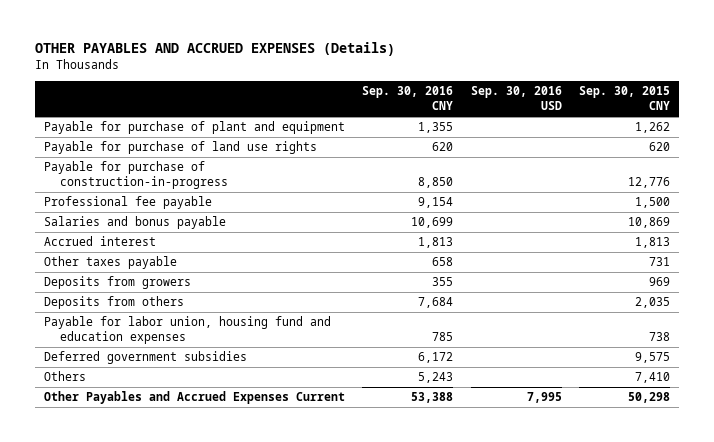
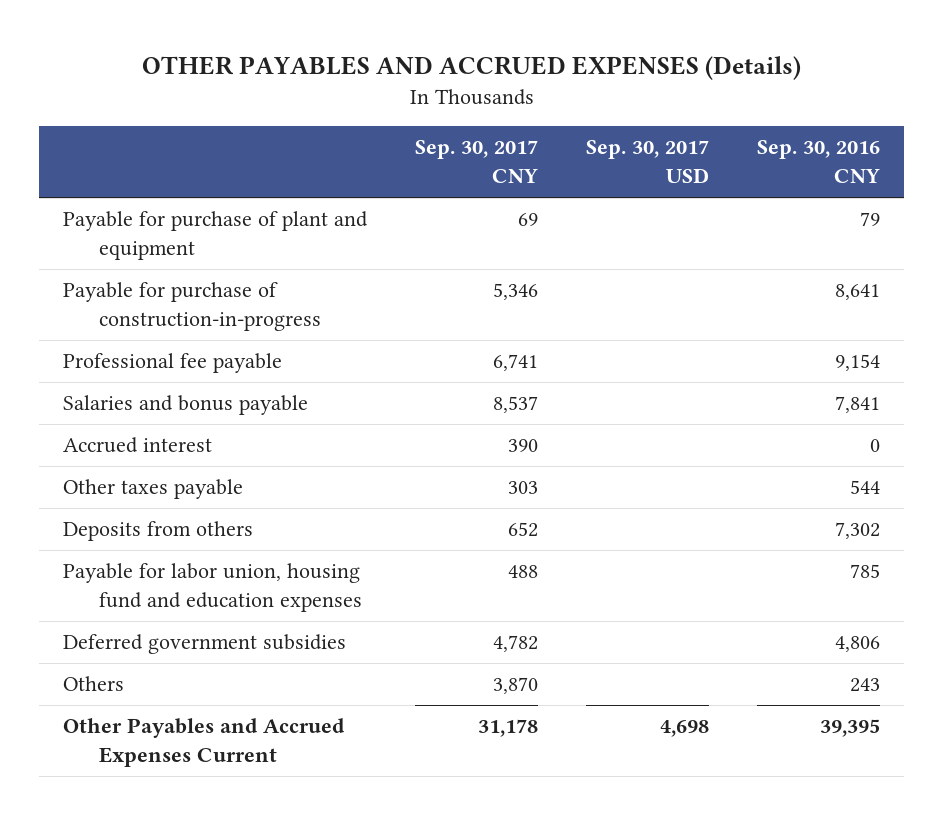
[470,86,562,111] Sep. 30, 2016 USD -> none
[579,86,671,111] Sep. 30, 2015 CNY -> none
none -> [415,140,539,184] Sep. 30, 2017 CNY
none -> [586,140,710,184] Sep. 30, 2017 USD
[43,141,317,155] Payable for purchase of land use rights -> none
[418,122,454,134] 1,355 -> [860,212,881,227] 79
[418,177,454,189] 8,850 -> [835,284,881,301] 8,641
[43,276,191,290] Deposits from growers -> none
[411,217,454,229] 10,699 -> [835,396,881,414] 7,841
[418,237,454,249] 1,813 -> [870,439,881,453] 0
[432,257,454,267] 658 -> [850,480,881,495] 544
[418,297,454,309] 7,684 -> [835,522,881,540] 7,302
[418,352,454,364] 6,172 -> [835,636,881,653] 4,806
[418,372,454,384] 5,243 -> [850,678,881,693] 243
[411,392,454,404] 53,388 -> [820,719,881,738] 39,395

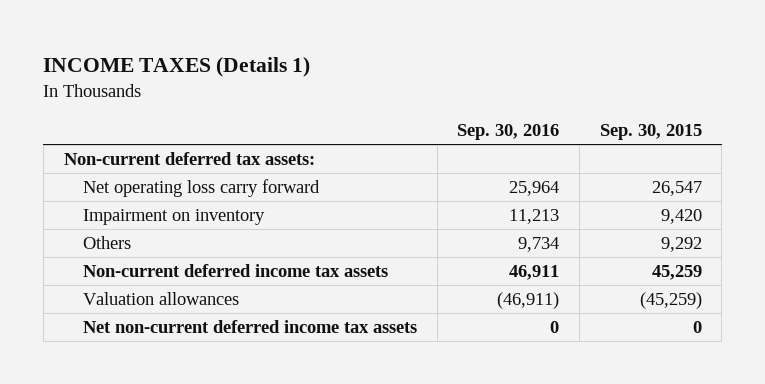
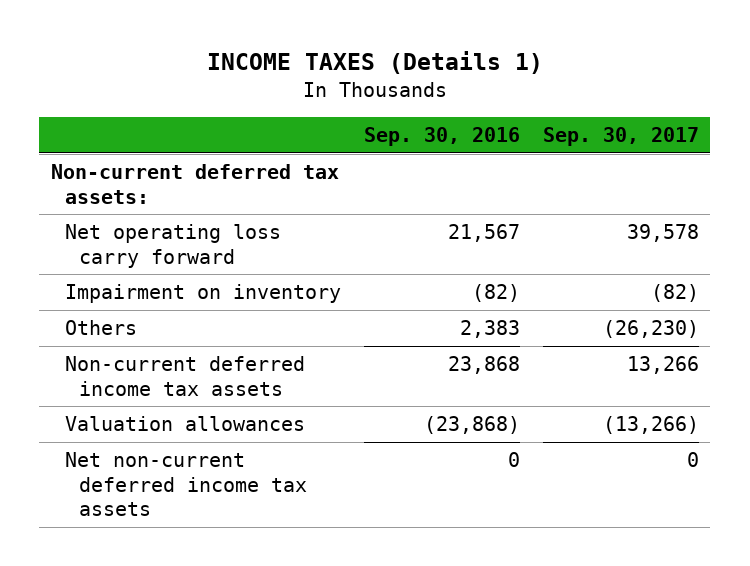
[599,124,702,141] Sep. 30, 2015 -> none
none -> [543,127,700,147] Sep. 30, 2017
[509,181,560,197] 25,964 -> [448,224,521,243] 21,567
[509,209,560,225] 11,213 -> [472,284,521,303] (82)
[518,237,560,253] 9,734 -> [460,320,521,339] 2,383
[509,265,560,281] 46,911 -> [448,356,521,375] 23,868
[497,292,560,310] (46,911) -> [424,416,521,435] (23,868)

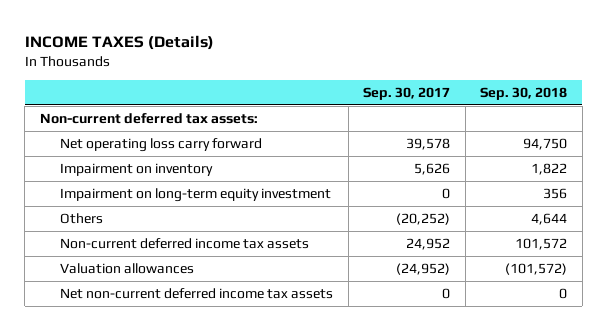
[206,51,543,75] INCOME TAXES (Details 1) -> [24,34,214,50] INCOME TAXES (Details)
[364,127,521,147] Sep. 30, 2016 -> none
none -> [480,86,568,100] Sep. 30, 2018
[651,284,700,303] (82) -> [414,163,451,176] 5,626
none -> [60,188,332,203] Impairment on long-term equity investment
[603,320,700,339] (26,230) -> [396,213,451,226] (20,252)
[627,356,700,375] 13,266 -> [406,238,451,251] 24,952
[603,416,700,435] (13,266) -> [396,263,451,276] (24,952)

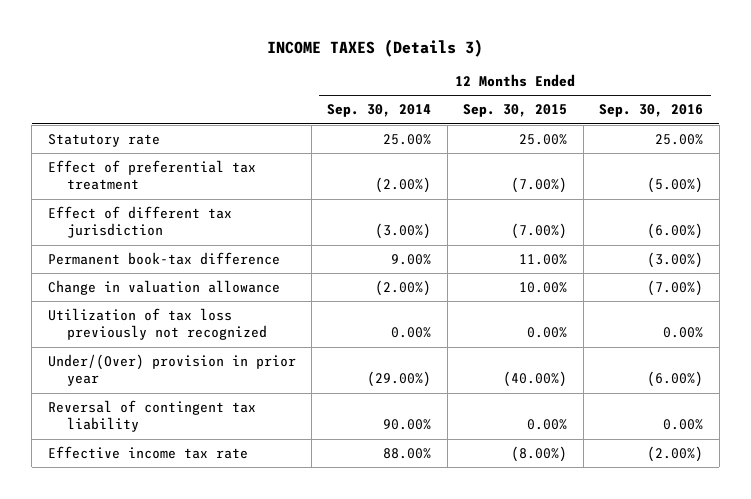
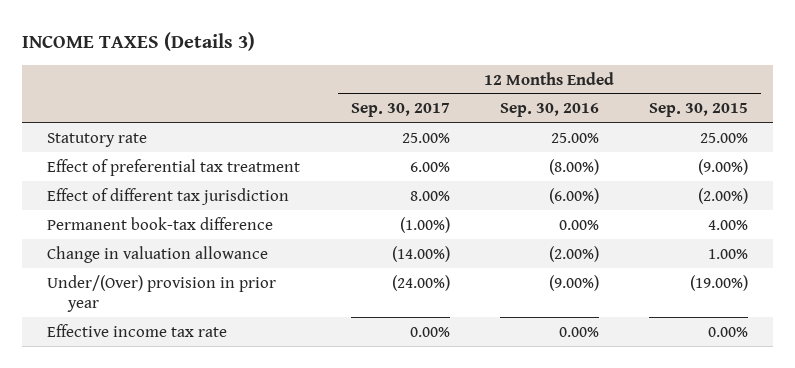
[327,104,432,118] Sep. 30, 2014 -> none
none -> [350,103,450,118] Sep. 30, 2017
[47,308,268,341] Utilization of tax loss previously not recognized -> none
[47,400,256,433] Reversal of contingent tax liability -> none
[511,177,568,194] (7.00%) -> [698,158,749,175] (9.00%)
[647,177,704,194] (5.00%) -> [548,158,599,175] (8.00%)
[511,223,568,240] (7.00%) -> [698,187,749,204] (2.00%)
[519,254,568,266] 11.00% -> [708,219,749,230] 4.00%
[647,252,704,269] (3.00%) -> [558,219,599,230] 0.00%
[519,282,568,294] 10.00% -> [708,248,749,259] 1.00%
[647,280,704,297] (7.00%) -> [548,245,599,262] (2.00%)
[503,371,568,388] (40.00%) -> [690,274,749,291] (19.00%)
[647,371,704,388] (6.00%) -> [548,274,599,291] (9.00%)
[511,446,568,463] (8.00%) -> [708,326,749,337] 0.00%
[647,446,704,463] (2.00%) -> [558,326,599,337] 0.00%

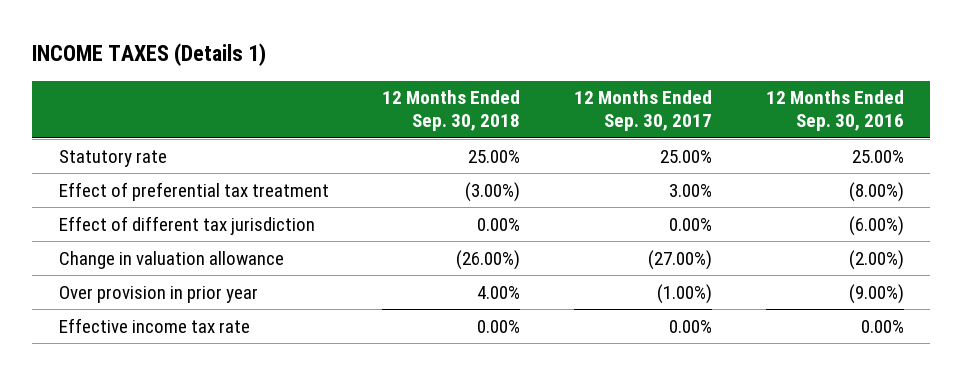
[22,32,256,52] INCOME TAXES (Details 3) -> [31,43,266,67] INCOME TAXES (Details 1)
[649,103,749,118] Sep. 30, 2015 -> none
none -> [382,90,521,132] 12 Months Ended Sep. 30, 2018
[47,216,274,230] Permanent book-tax difference -> none
[409,161,450,172] 6.00% -> [669,183,713,197] 3.00%
[409,190,450,201] 8.00% -> [669,217,713,231] 0.00%
[391,245,450,262] (14.00%) -> [648,249,713,270] (27.00%)
[47,274,277,313] Under/(Over) provision in prior year -> [58,285,258,303] Over provision in prior year
[391,274,450,291] (24.00%) -> [657,283,713,304] (1.00%)

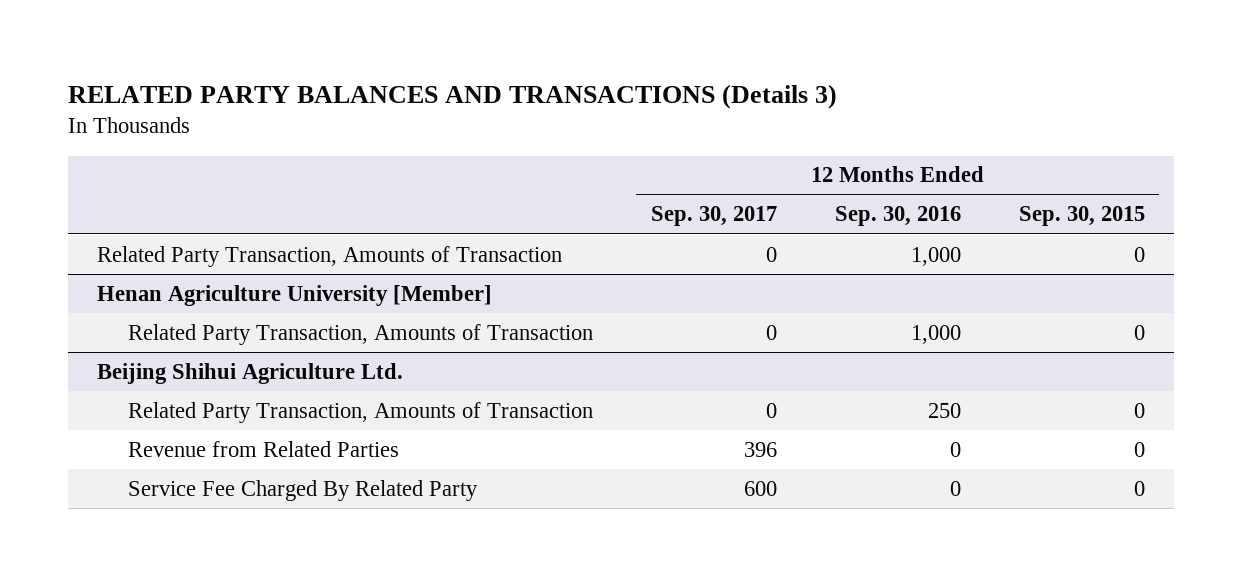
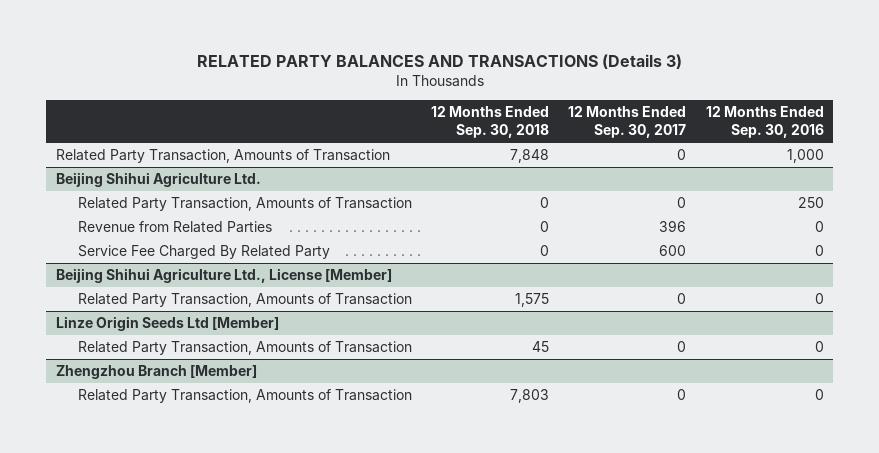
[1018,206,1145,227] Sep. 30, 2015 -> none
none -> [431,106,550,139] 12 Months Ended Sep. 30, 2018
[96,284,492,306] Henan Agriculture University [Member] -> none
[127,323,593,345] Related Party Transaction, Amounts of Transaction -> none
none -> [55,268,392,284] Beijing Shihui Agriculture Ltd., License [Member]
none -> [77,293,412,308] Related Party Transaction, Amounts of Transaction
none -> [55,316,279,332] Linze Origin Seeds Ltd [Member]
none -> [77,341,412,356] Related Party Transaction, Amounts of Transaction
none -> [55,365,257,380] Zhengzhou Branch [Member]
none -> [77,389,412,404] Related Party Transaction, Amounts of Transaction

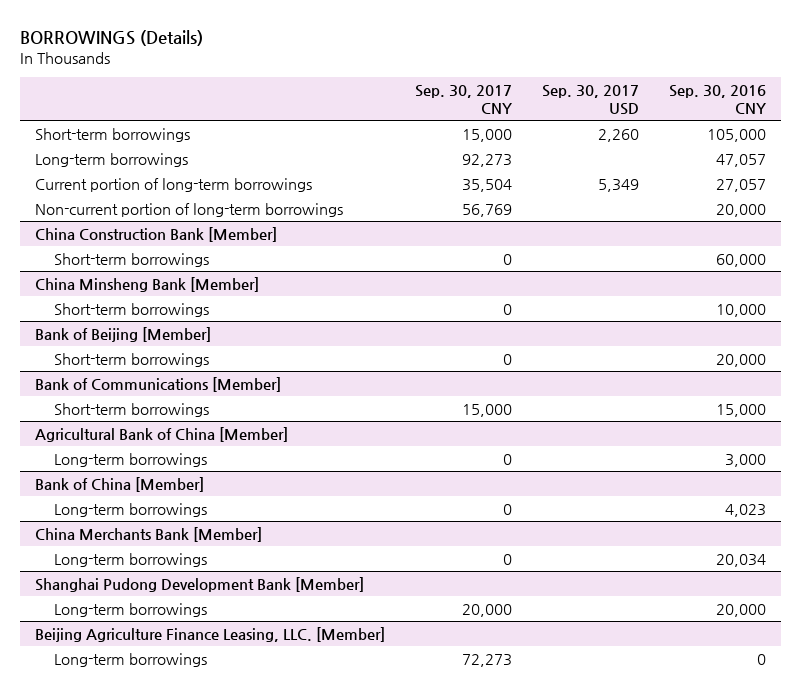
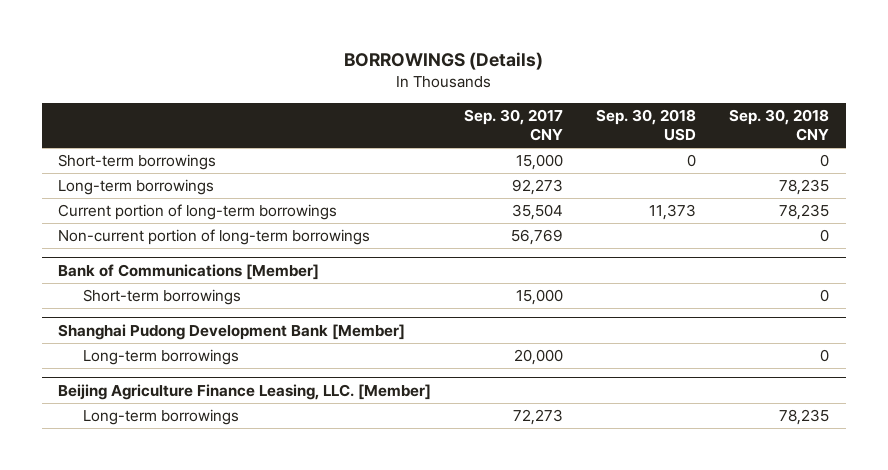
[542,84,640,115] Sep. 30, 2017 USD -> none
[669,84,767,114] Sep. 30, 2016 CNY -> none
none -> [596,108,697,142] Sep. 30, 2018 USD
none -> [729,108,830,142] Sep. 30, 2018 CNY
[35,226,278,242] China Construction Bank [Member] -> none
[53,252,209,267] Short-term borrowings -> none
[35,276,260,292] China Minsheng Bank [Member] -> none
[53,302,209,317] Short-term borrowings -> none
[35,326,212,342] Bank of Beijing [Member] -> none
[53,352,209,367] Short-term borrowings -> none
[35,426,289,442] Agricultural Bank of China [Member] -> none
[53,452,207,467] Long-term borrowings -> none
[35,476,205,492] Bank of China [Member] -> none
[53,502,207,517] Long-term borrowings -> none
[35,526,263,542] China Merchants Bank [Member] -> none
[53,552,207,567] Long-term borrowings -> none

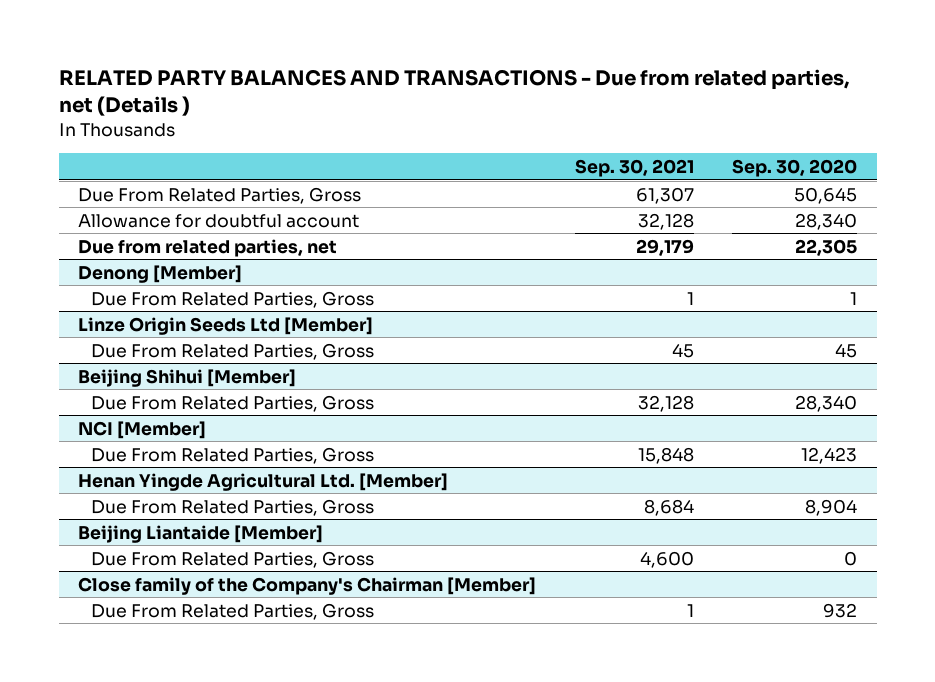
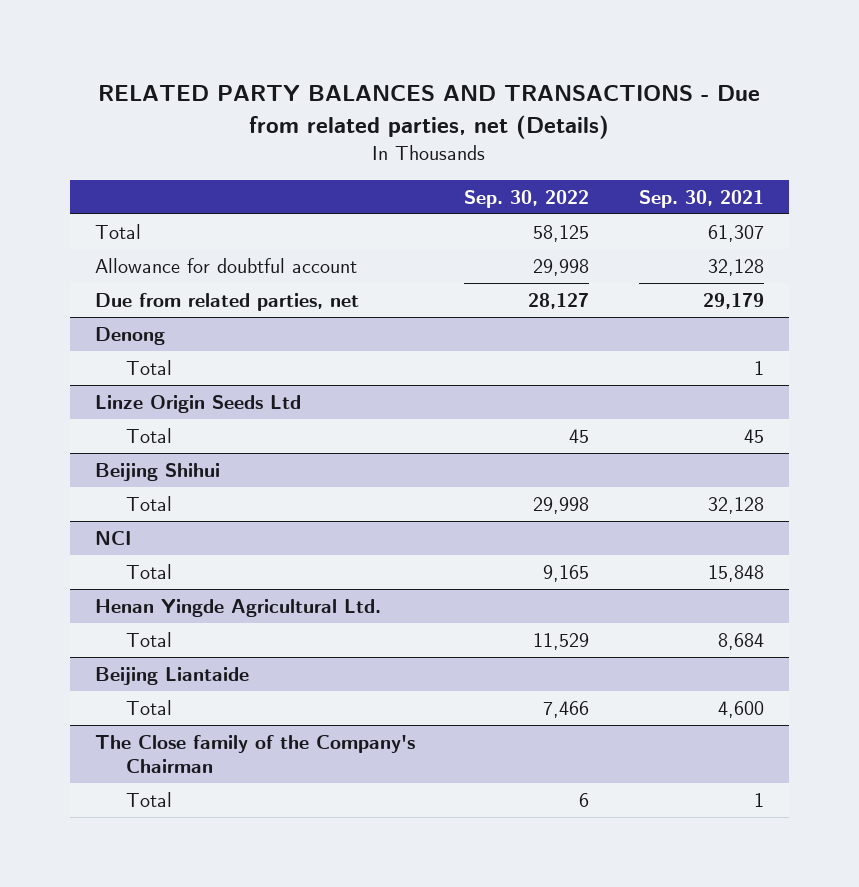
[58,69,849,117] RELATED PARTY BALANCES AND TRANSACTIONS - Due from related parties, net (Details ) -> [98,85,761,139] RELATED PARTY BALANCES AND TRANSACTIONS - Due from related parties, net (Details)
[732,158,858,177] Sep. 30, 2020 -> none
none -> [464,190,590,209] Sep. 30, 2022
[77,186,361,204] Due From Related Parties, Gross -> [94,223,141,239] Total
[77,264,242,283] Denong [Member] -> [94,326,165,345] Denong
[91,290,375,308] Due From Related Parties, Gross -> [125,359,172,375] Total
[77,316,373,335] Linze Origin Seeds Ltd [Member] -> [94,394,301,413] Linze Origin Seeds Ltd
[91,342,375,360] Due From Related Parties, Gross -> [125,427,172,443] Total
[77,368,296,387] Beijing Shihui [Member] -> [94,462,220,481] Beijing Shihui
[91,394,375,412] Due From Related Parties, Gross -> [125,495,172,511] Total
[77,420,206,439] NCI [Member] -> [94,530,132,545] NCI
[91,446,375,464] Due From Related Parties, Gross -> [125,563,172,579] Total
[77,472,448,491] Henan Yingde Agricultural Ltd. [Member] -> [94,598,381,617] Henan Yingde Agricultural Ltd.
[91,498,375,516] Due From Related Parties, Gross -> [125,631,172,647] Total
[77,524,323,543] Beijing Liantaide [Member] -> [94,666,249,685] Beijing Liantaide
[91,550,375,568] Due From Related Parties, Gross -> [125,699,172,715] Total
[77,576,536,595] Close family of the Company's Chairman [Member] -> [94,734,415,774] The Close family of the Company's Chairman
[91,602,375,620] Due From Related Parties, Gross -> [125,791,172,807] Total

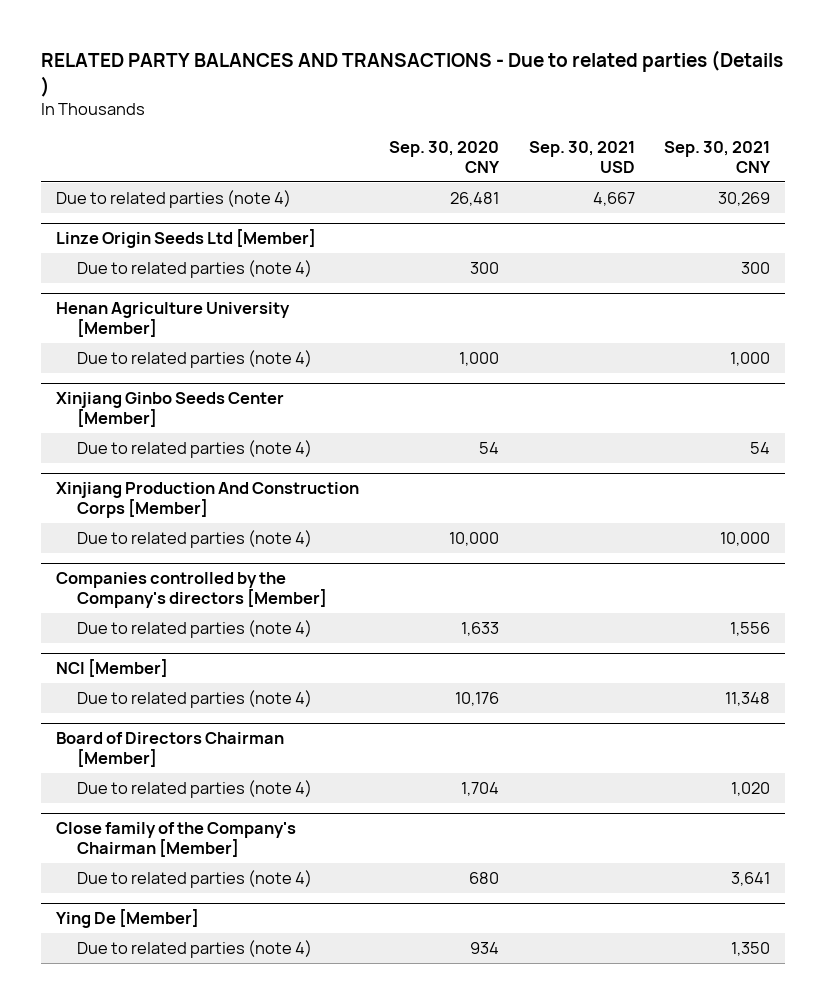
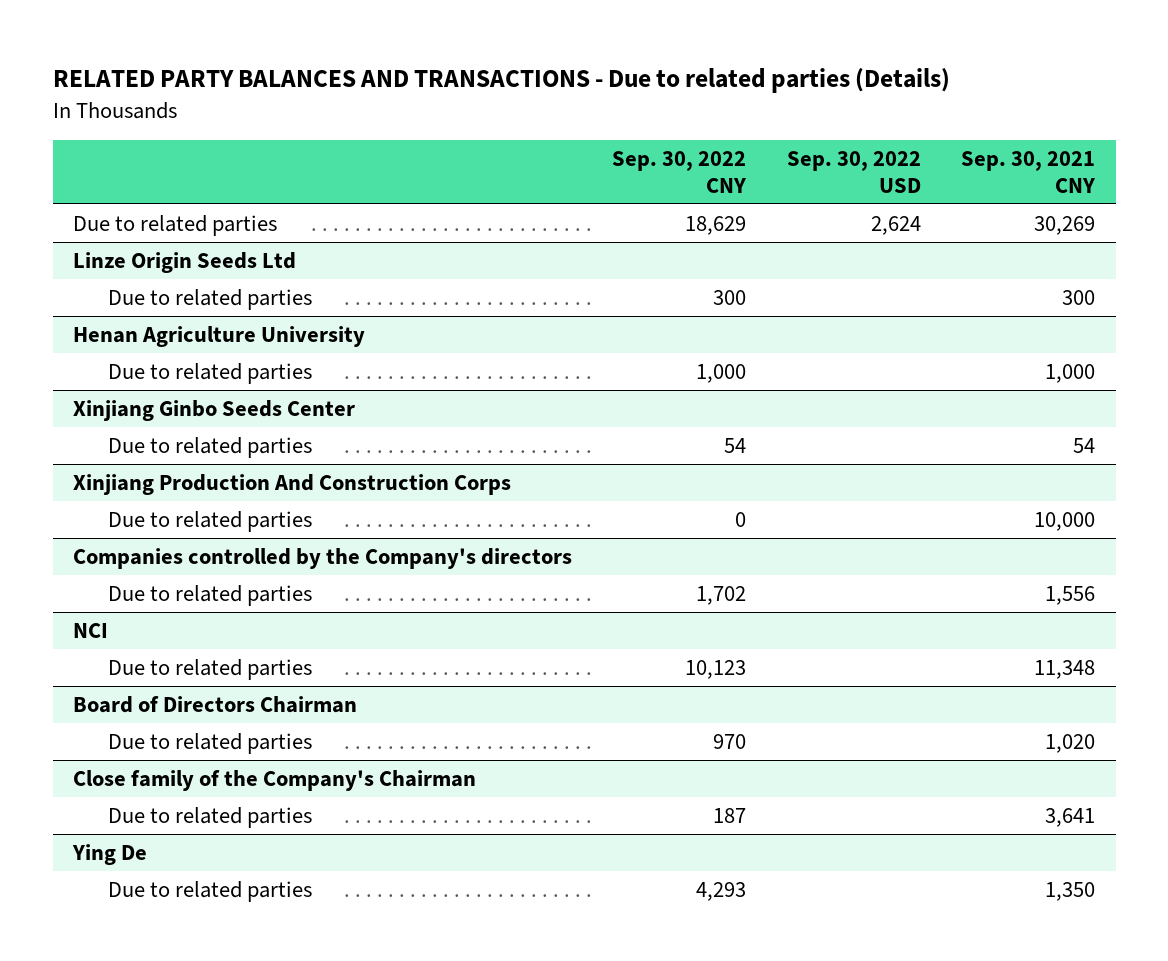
[41,50,784,97] RELATED PARTY BALANCES AND TRANSACTIONS - Due to related parties (Details ) -> [52,68,950,94] RELATED PARTY BALANCES AND TRANSACTIONS - Due to related parties (Details)
[388,140,500,173] Sep. 30, 2020 CNY -> none
[528,140,635,173] Sep. 30, 2021 USD -> none
none -> [612,150,747,193] Sep. 30, 2022 CNY
none -> [786,150,921,193] Sep. 30, 2022 USD
[56,190,292,209] Due to related parties (note 4) -> [72,214,277,236] Due to related parties
[56,229,317,249] Linze Origin Seeds Ltd [Member] -> [72,251,296,273] Linze Origin Seeds Ltd
[76,260,312,279] Due to related parties (note 4) -> [107,288,312,310] Due to related parties
[56,302,291,338] Henan Agriculture University [Member] -> [72,325,365,347] Henan Agriculture University
[76,350,312,369] Due to related parties (note 4) -> [107,362,312,384] Due to related parties
[56,392,285,428] Xinjiang Ginbo Seeds Center [Member] -> [72,399,355,421] Xinjiang Ginbo Seeds Center
[76,440,312,459] Due to related parties (note 4) -> [107,436,312,458] Due to related parties
[56,482,360,519] Xinjiang Production And Construction Corps [Member] -> [72,473,511,495] Xinjiang Production And Construction Corps
[76,530,312,549] Due to related parties (note 4) -> [107,510,312,532] Due to related parties
[56,572,327,609] Companies controlled by the Company's directors [Member] -> [72,547,572,569] Companies controlled by the Company's directors
[76,620,312,639] Due to related parties (note 4) -> [107,584,312,606] Due to related parties
[56,659,169,678] NCI [Member] -> [72,622,108,638] NCI
[76,690,312,709] Due to related parties (note 4) -> [107,658,312,680] Due to related parties
[56,732,285,768] Board of Directors Chairman [Member] -> [72,695,357,713] Board of Directors Chairman
[76,780,312,799] Due to related parties (note 4) -> [107,732,312,754] Due to related parties
[56,822,297,858] Close family of the Company's Chairman [Member] -> [72,769,476,791] Close family of the Company's Chairman
[76,870,312,889] Due to related parties (note 4) -> [107,806,312,828] Due to related parties
[56,909,200,929] Ying De [Member] -> [71,843,147,865] Ying De
[76,940,312,959] Due to related parties (note 4) -> [107,880,312,902] Due to related parties

